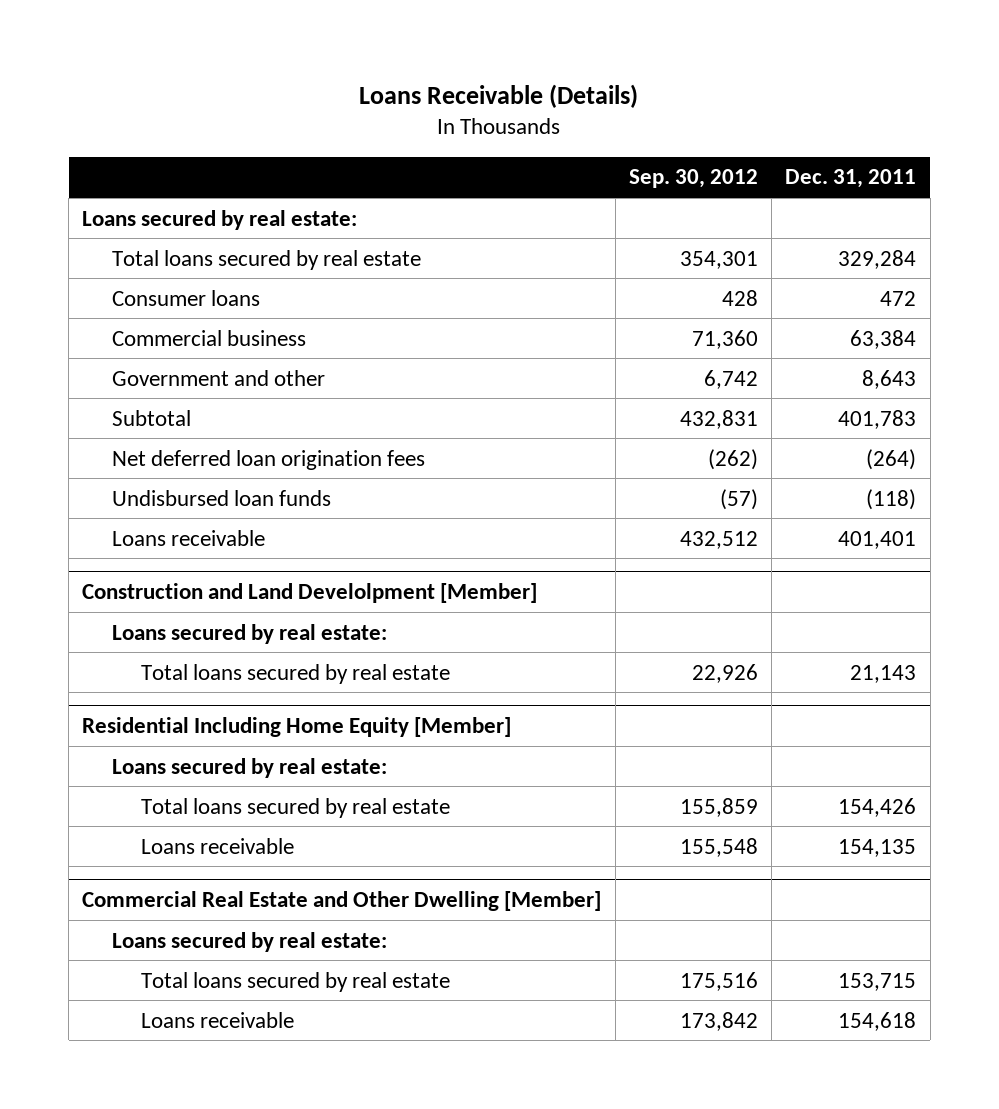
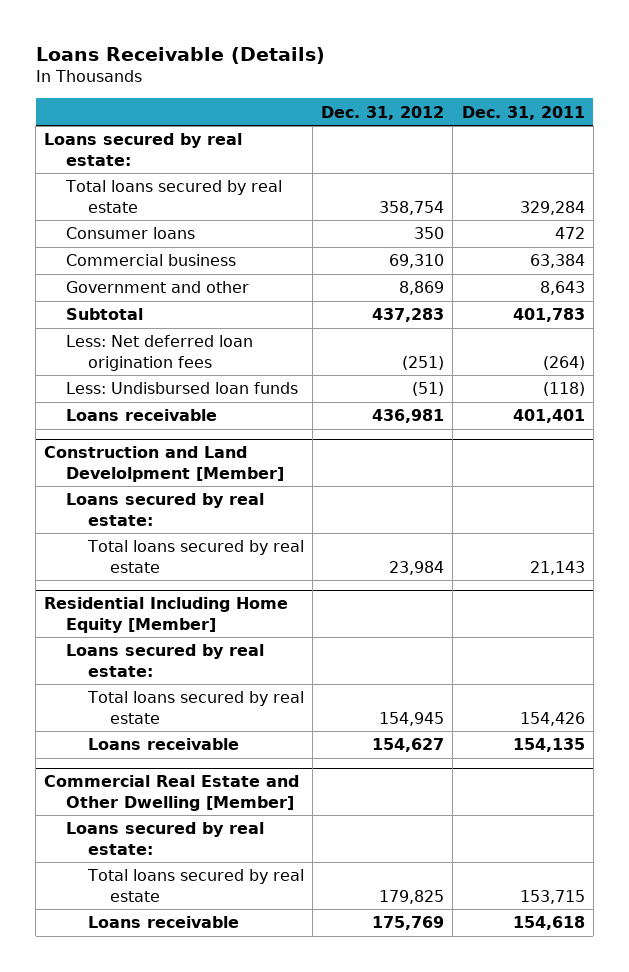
[628,169,758,189] Sep. 30, 2012 -> none
none -> [321,105,445,120] Dec. 31, 2012
[111,449,425,470] Net deferred loan origination fees -> [66,335,254,371] Less: Net deferred loan origination fees
[111,489,331,506] Undisbursed loan funds -> [66,382,299,395] Less: Undisbursed loan funds

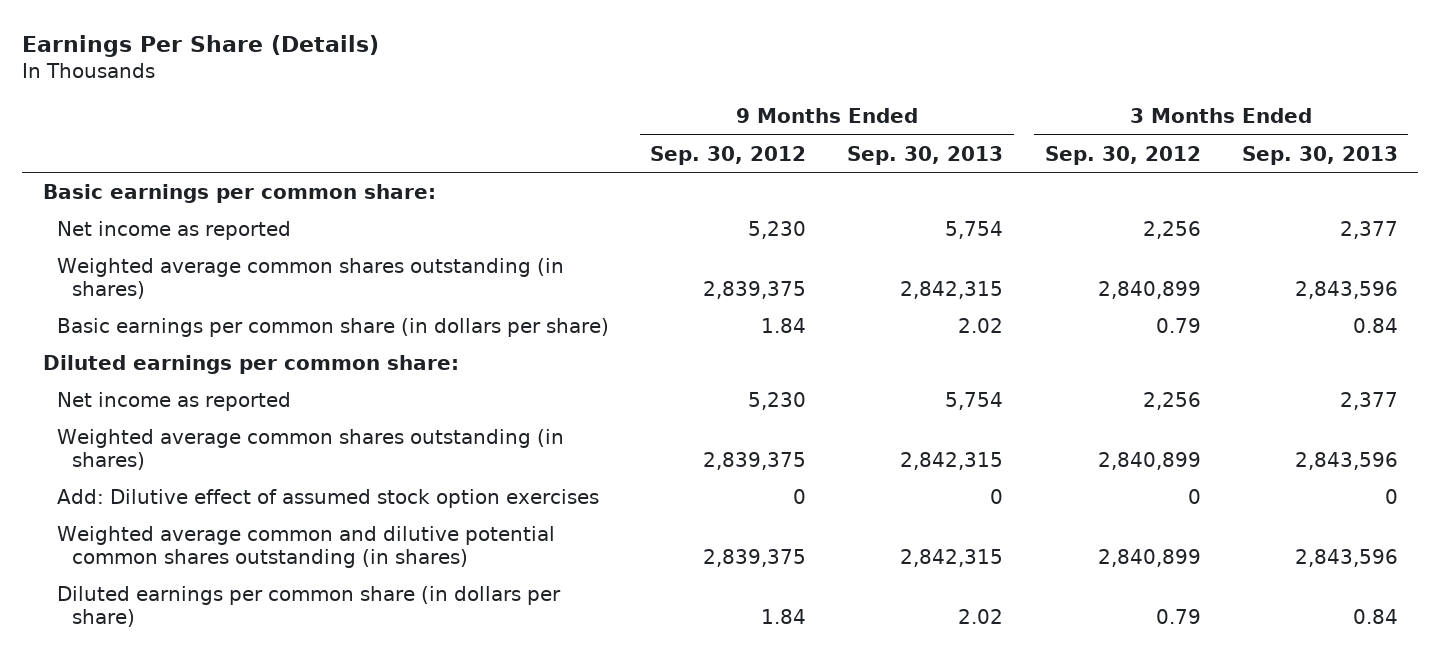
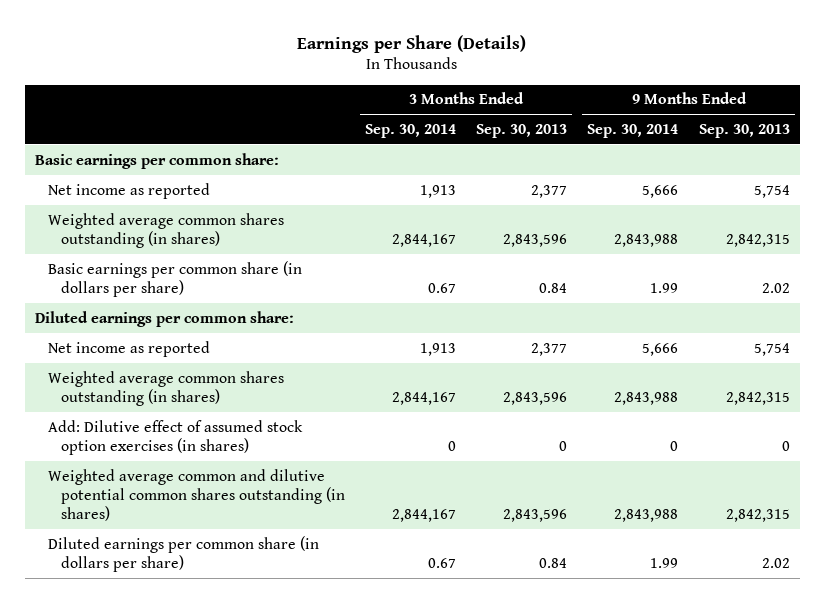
[22,35,380,58] Earnings Per Share (Details) -> [297,34,527,53] Earnings per Share (Details)
[650,145,807,165] Sep. 30, 2012 -> none
[1044,145,1201,165] Sep. 30, 2012 -> none
none -> [364,123,456,138] Sep. 30, 2014
none -> [587,123,679,138] Sep. 30, 2014
[57,488,600,508] Add: Dilutive effect of assumed stock option exercises -> [47,419,303,455] Add: Dilutive effect of assumed stock option exercises (in shares)

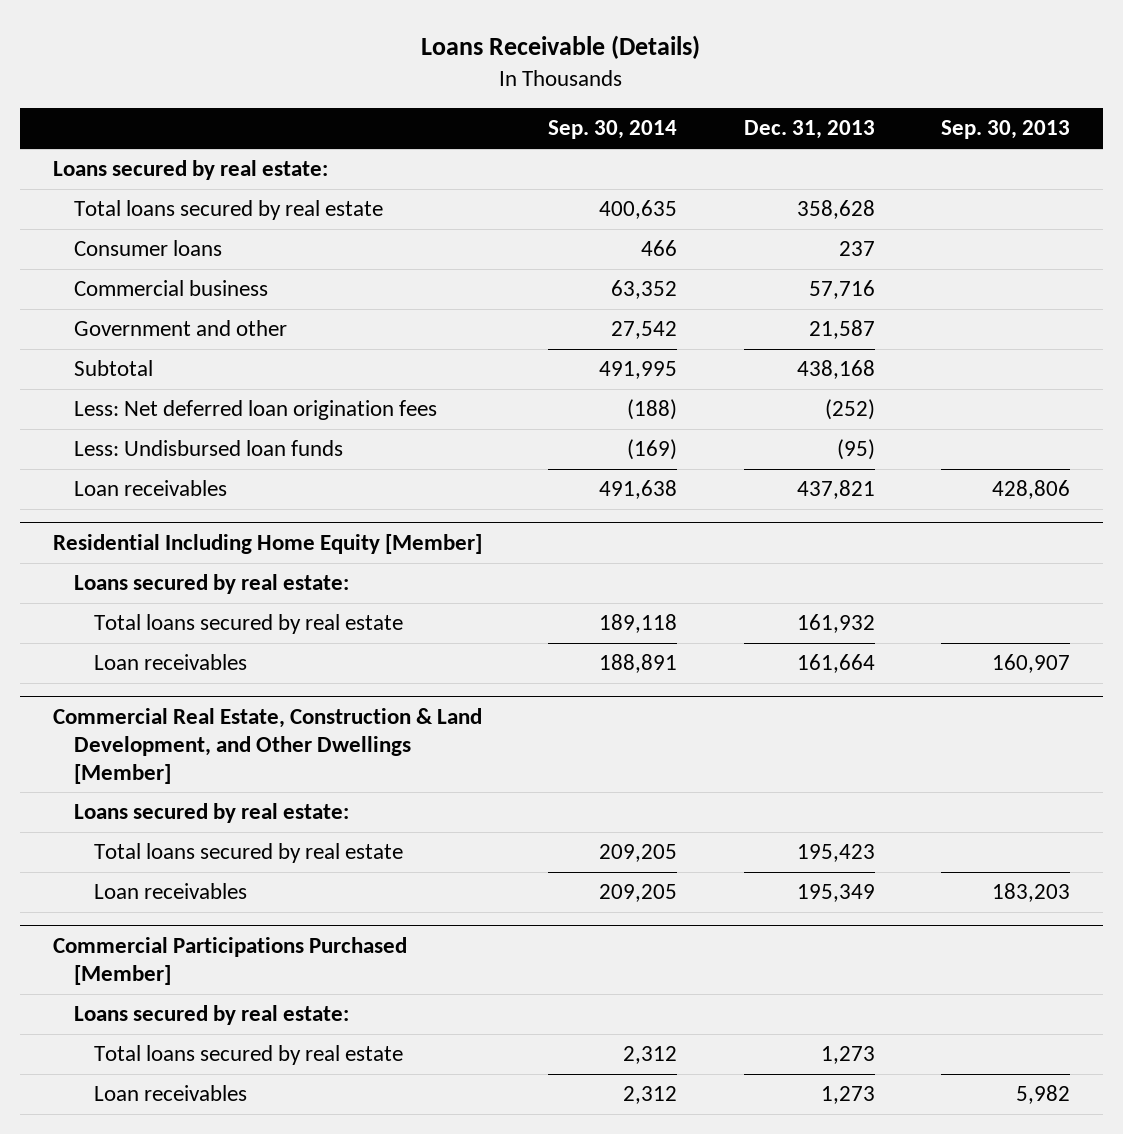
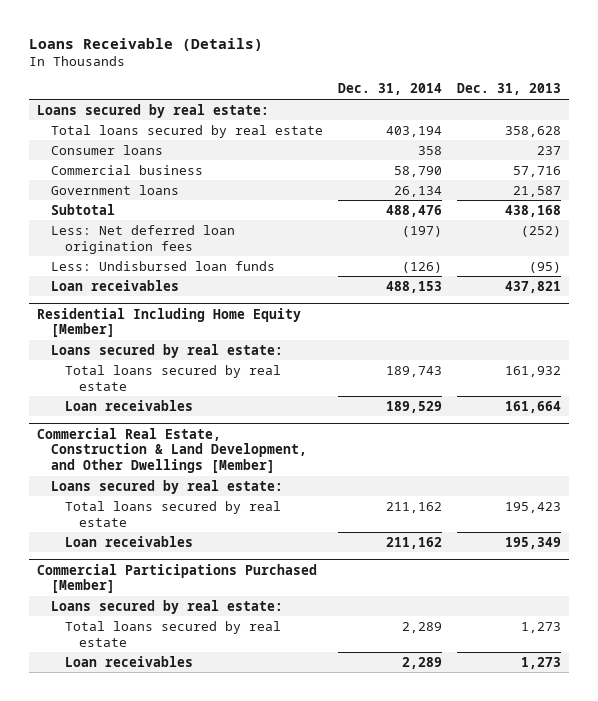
[548,120,678,140] Sep. 30, 2014 -> none
[940,120,1070,140] Sep. 30, 2013 -> none
none -> [337,83,442,96] Dec. 31, 2014
[73,320,287,337] Government and other -> [50,184,179,195] Government loans

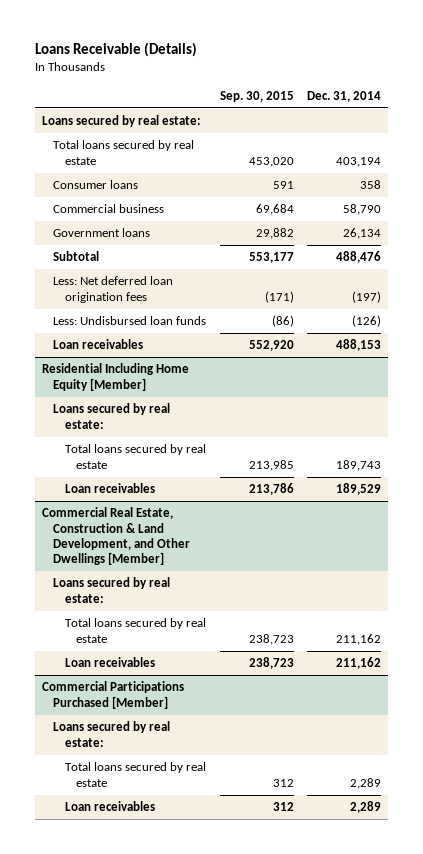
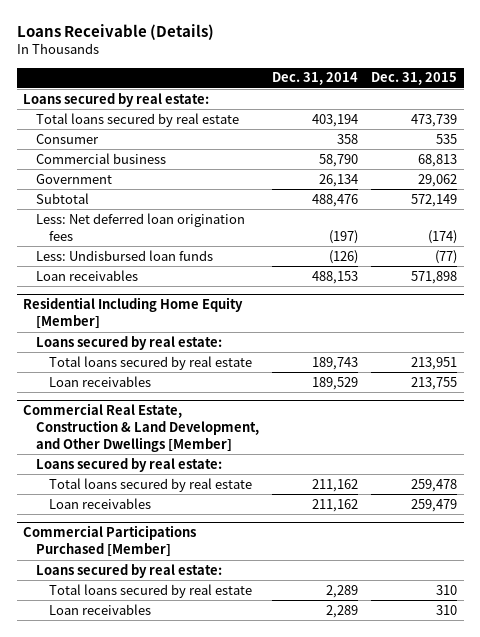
[219,90,294,102] Sep. 30, 2015 -> none
none -> [371,72,458,86] Dec. 31, 2015
[53,180,139,190] Consumer loans -> [36,133,100,144] Consumer
[53,228,151,238] Government loans -> [36,173,113,184] Government

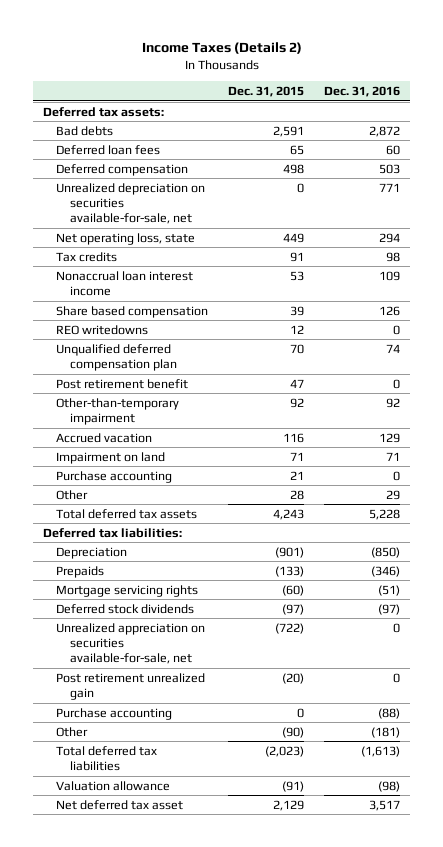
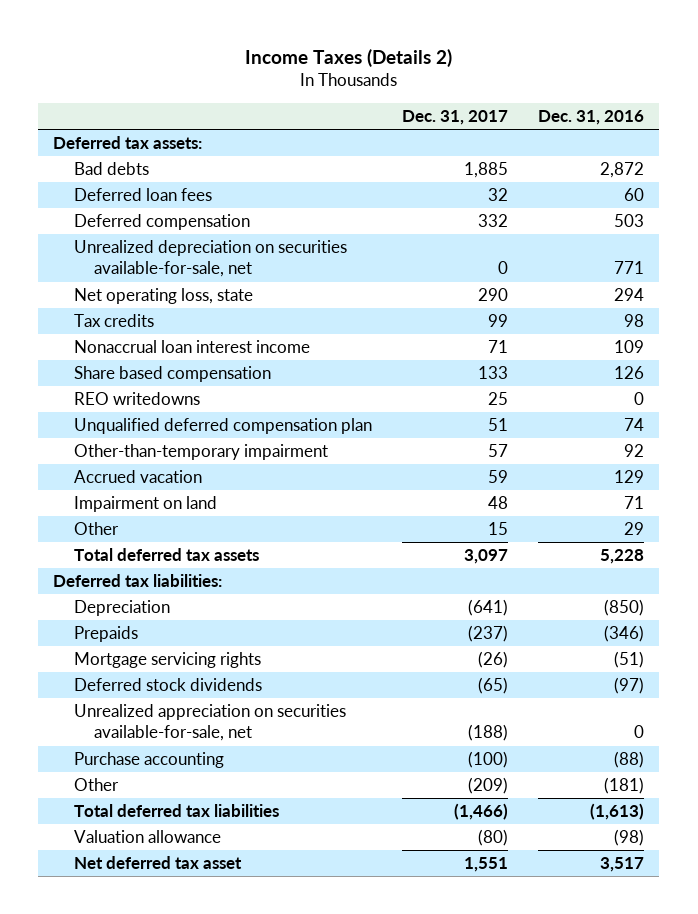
[228,85,305,97] Dec. 31, 2015 -> none
none -> [402,109,509,125] Dec. 31, 2017
[56,378,189,389] Post retirement benefit -> none
[56,470,173,483] Purchase accounting -> none
[56,672,206,700] Post retirement unrealized gain -> none

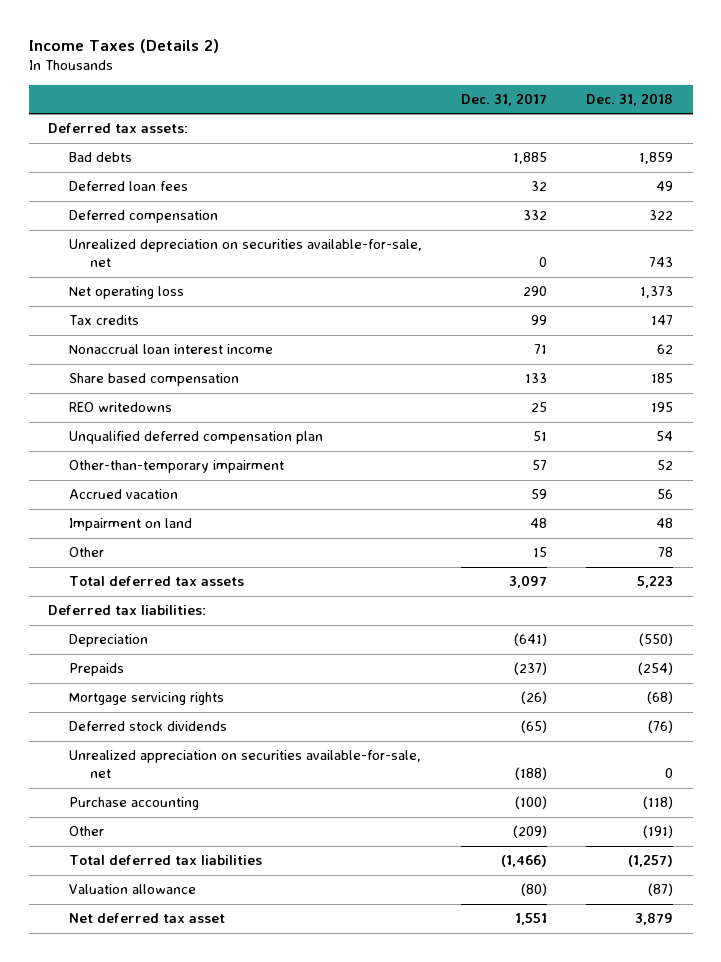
[538,109,645,125] Dec. 31, 2016 -> none
none -> [586,92,674,106] Dec. 31, 2018
[73,288,253,305] Net operating loss, state -> [68,286,184,300] Net operating loss

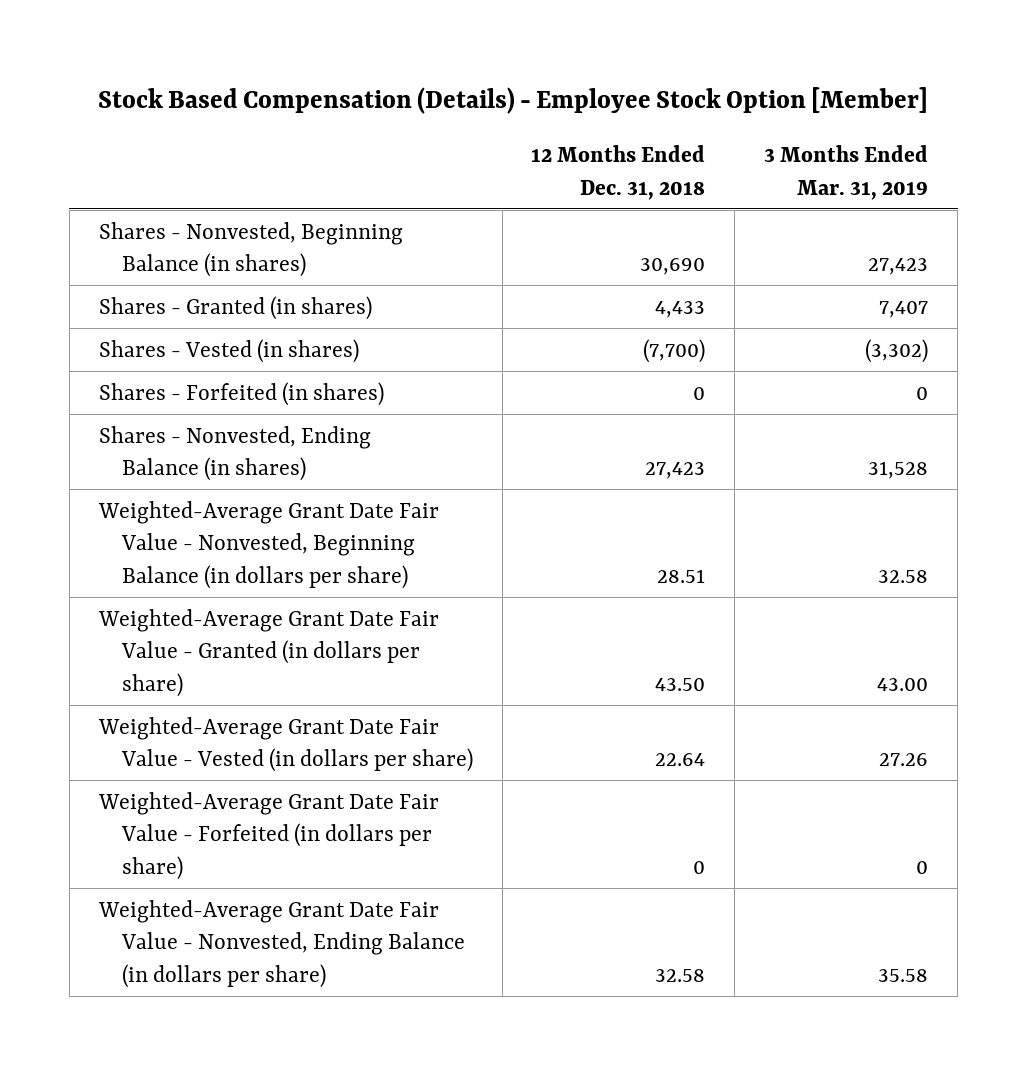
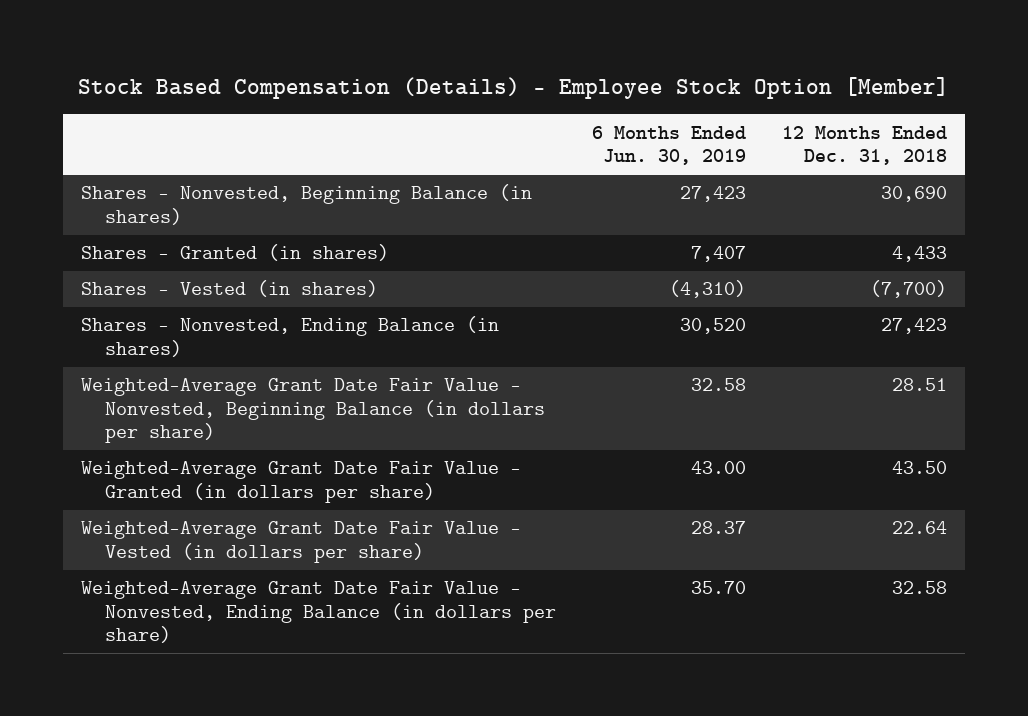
[764,145,929,200] 3 Months Ended Mar. 31, 2019 -> none
none -> [591,125,746,166] 6 Months Ended Jun. 30, 2019
[98,381,384,406] Shares - Forfeited (in shares) -> none
[97,791,439,880] Weighted-Average Grant Date Fair Value - Forfeited (in dollars per share) -> none

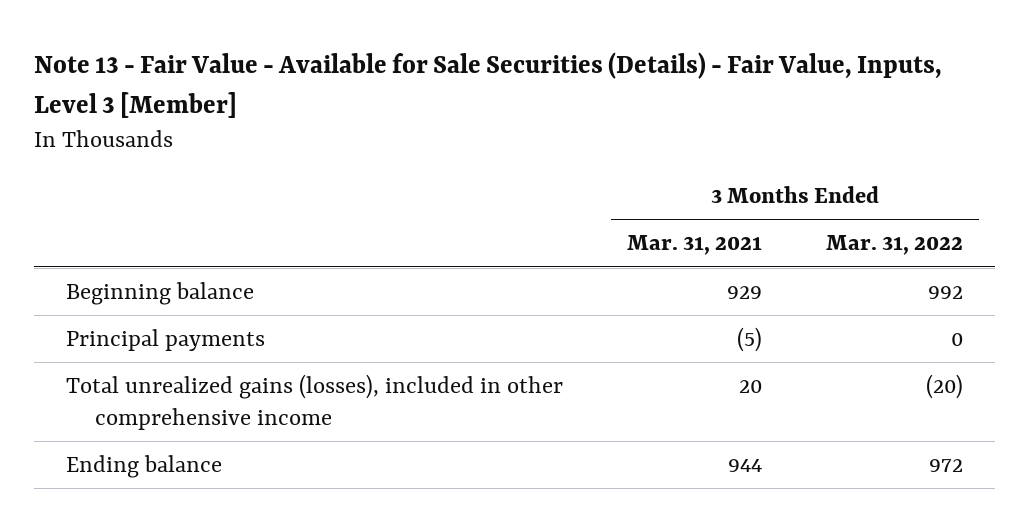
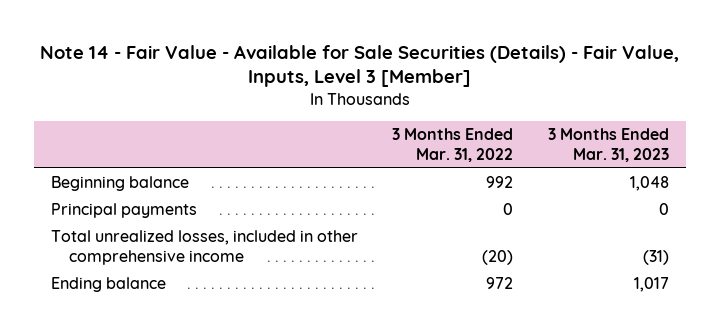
[33,52,942,118] Note 13 - Fair Value - Available for Sale Securities (Details) - Fair Value, Inputs, Level 3 [Member] -> [39,44,679,88] Note 14 - Fair Value - Available for Sale Securities (Details) - Fair Value, Inputs, Level 3 [Member]
[627,235,763,256] Mar. 31, 2021 -> none
none -> [547,128,669,162] 3 Months Ended Mar. 31, 2023
[65,373,563,430] Total unrealized gains (losses), included in other comprehensive income -> [50,230,358,266] Total unrealized losses, included in other comprehensive income

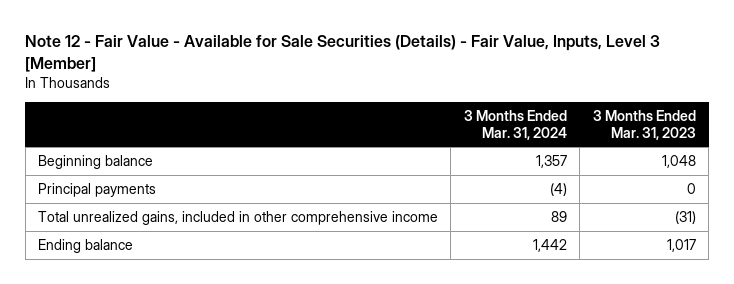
[39,44,679,88] Note 14 - Fair Value - Available for Sale Securities (Details) - Fair Value, Inputs, Level 3 [Member] -> [25,34,661,72] Note 12 - Fair Value - Available for Sale Securities (Details) - Fair Value, Inputs, Level 3 [Member]
[392,128,514,162] 3 Months Ended Mar. 31, 2022 -> none
none -> [463,109,567,140] 3 Months Ended Mar. 31, 2024
[50,230,358,266] Total unrealized losses, included in other comprehensive income -> [38,210,439,225] Total unrealized gains, included in other comprehensive income

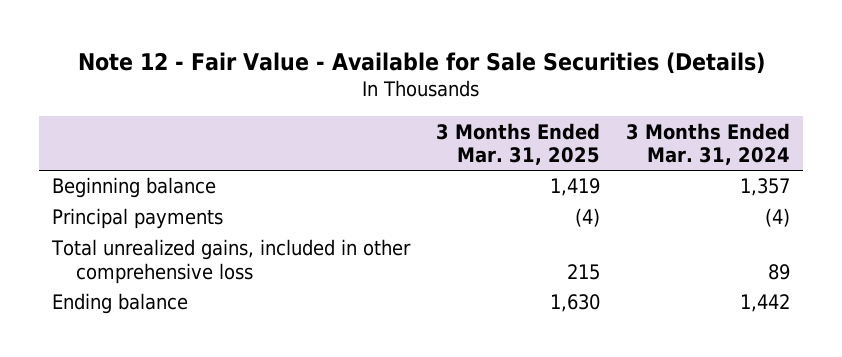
[25,34,661,72] Note 12 - Fair Value - Available for Sale Securities (Details) - Fair Value, Inputs, Level 3 [Member] -> [78,51,766,74] Note 12 - Fair Value - Available for Sale Securities (Details)
[592,109,696,140] 3 Months Ended Mar. 31, 2023 -> none
none -> [436,122,601,166] 3 Months Ended Mar. 31, 2025
[38,210,439,225] Total unrealized gains, included in other comprehensive income -> [51,239,412,284] Total unrealized gains, included in other comprehensive loss

